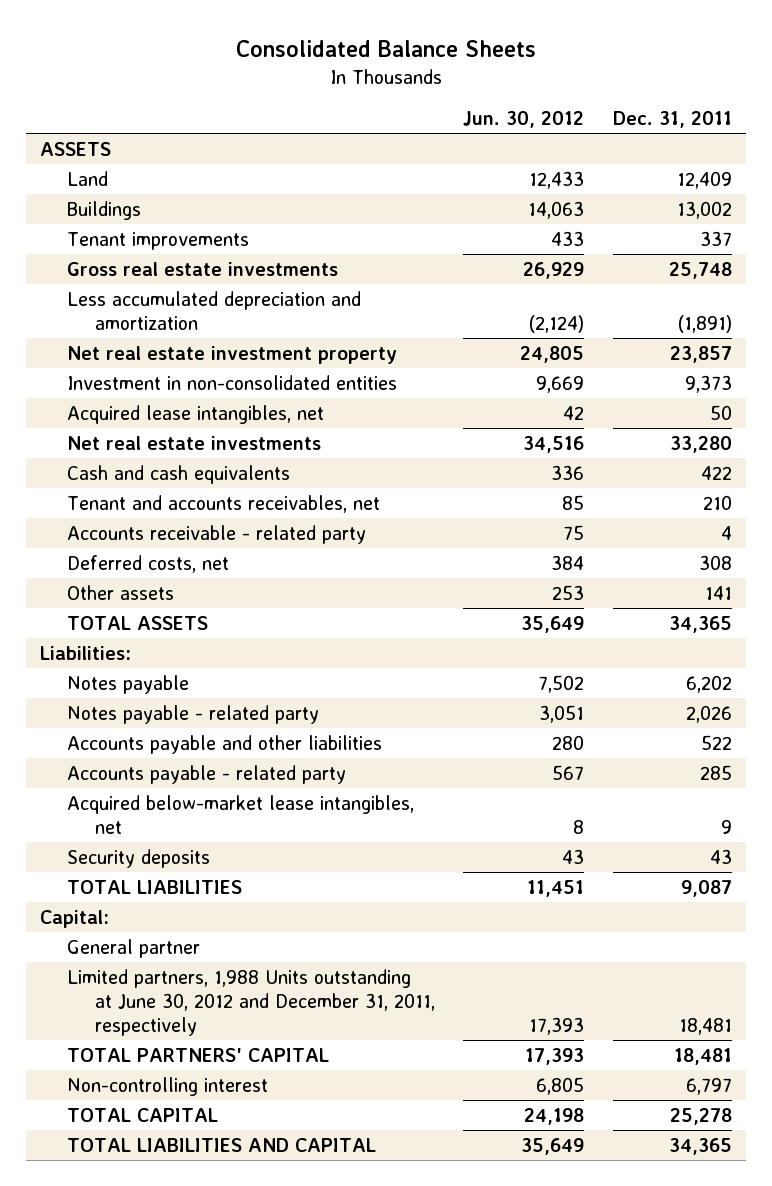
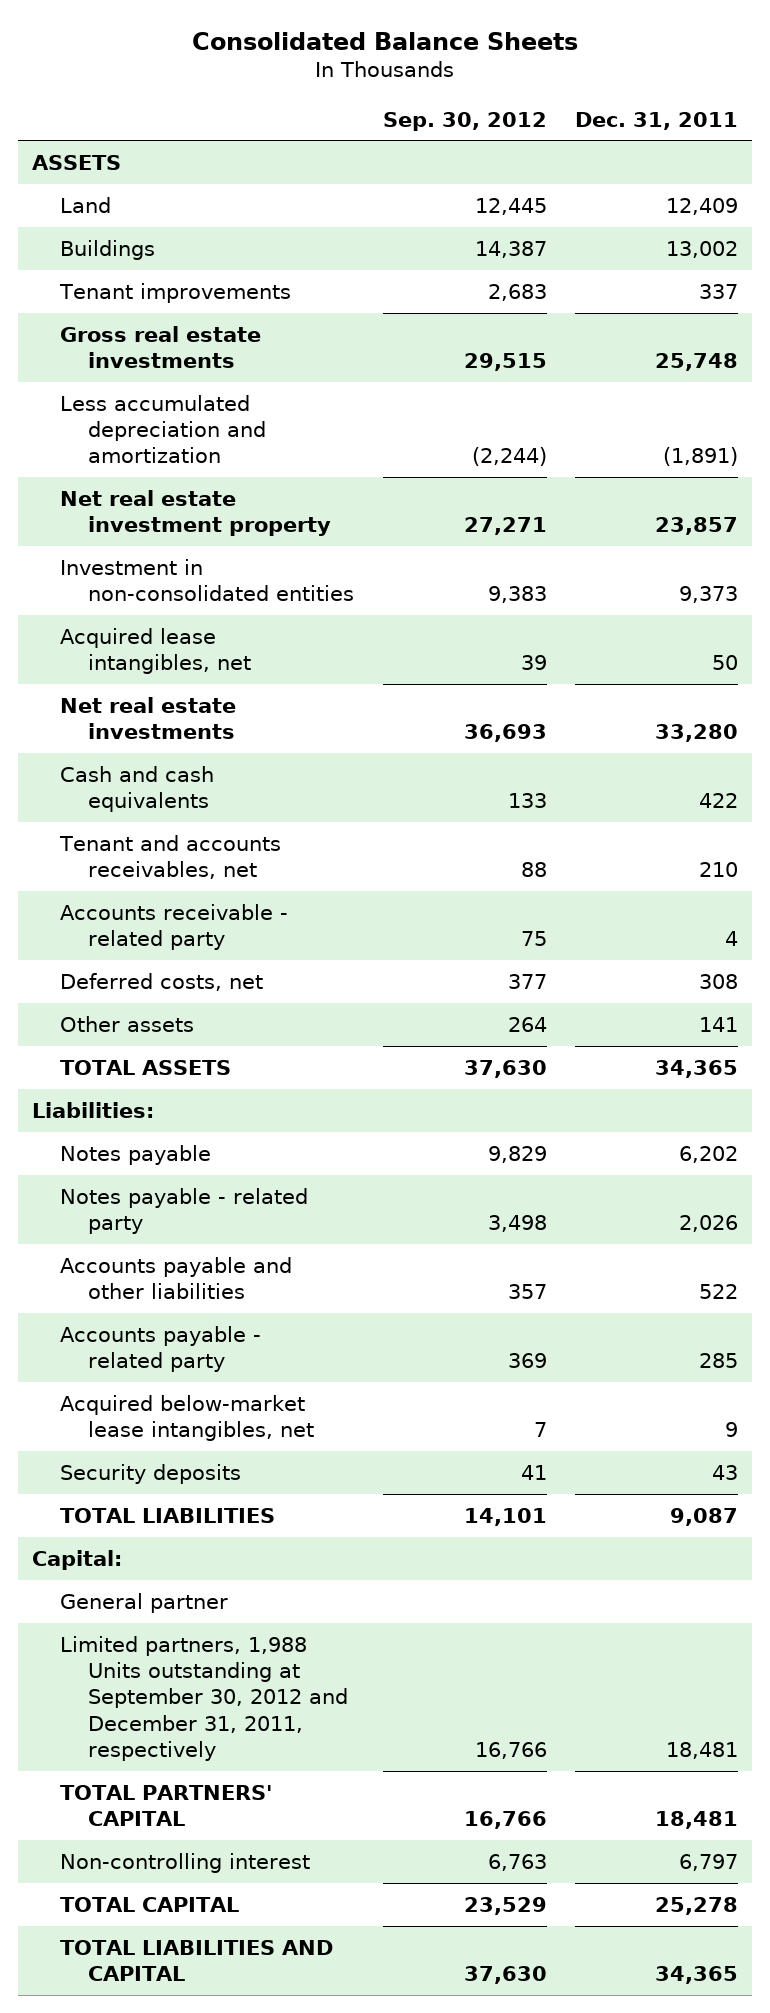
[463,111,585,129] Jun. 30, 2012 -> none
none -> [382,111,547,131] Sep. 30, 2012
[67,968,435,1036] Limited partners, 1,988 Units outstanding at June 30, 2012 and December 31, 2011, respectively -> [60,1635,349,1762] Limited partners, 1,988 Units outstanding at September 30, 2012 and December 31, 2011, respectively

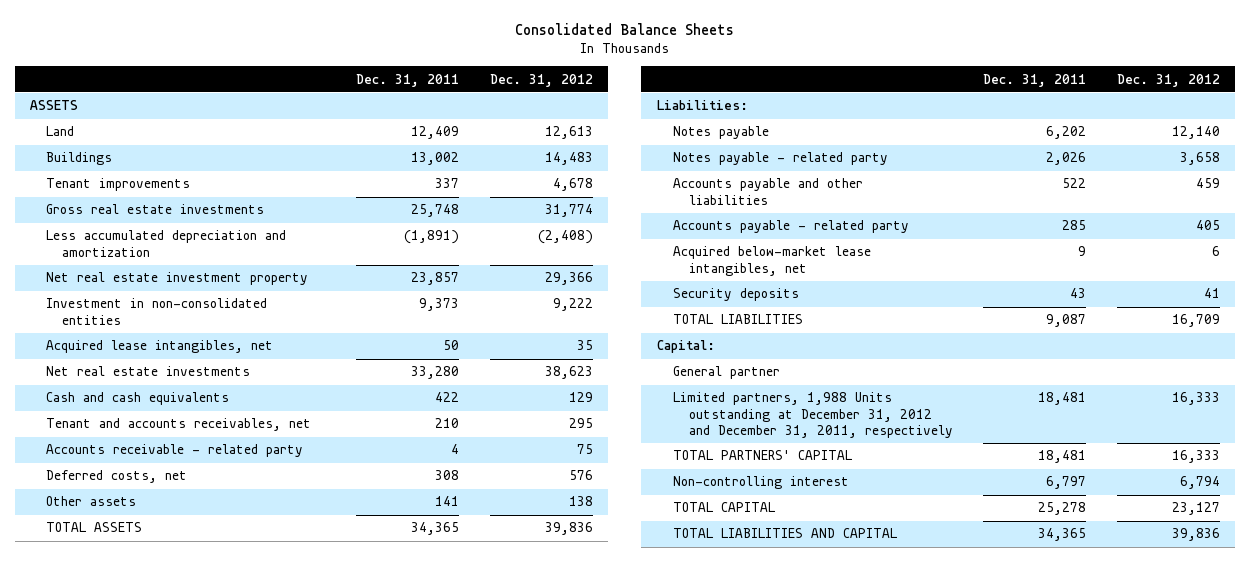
[382,111,547,131] Sep. 30, 2012 -> none
none -> [489,73,593,87] Dec. 31, 2012
[60,1635,349,1762] Limited partners, 1,988 Units outstanding at September 30, 2012 and December 31, 2011, respectively -> [672,392,953,439] Limited partners, 1,988 Units outstanding at December 31, 2012 and December 31, 2011, respectively

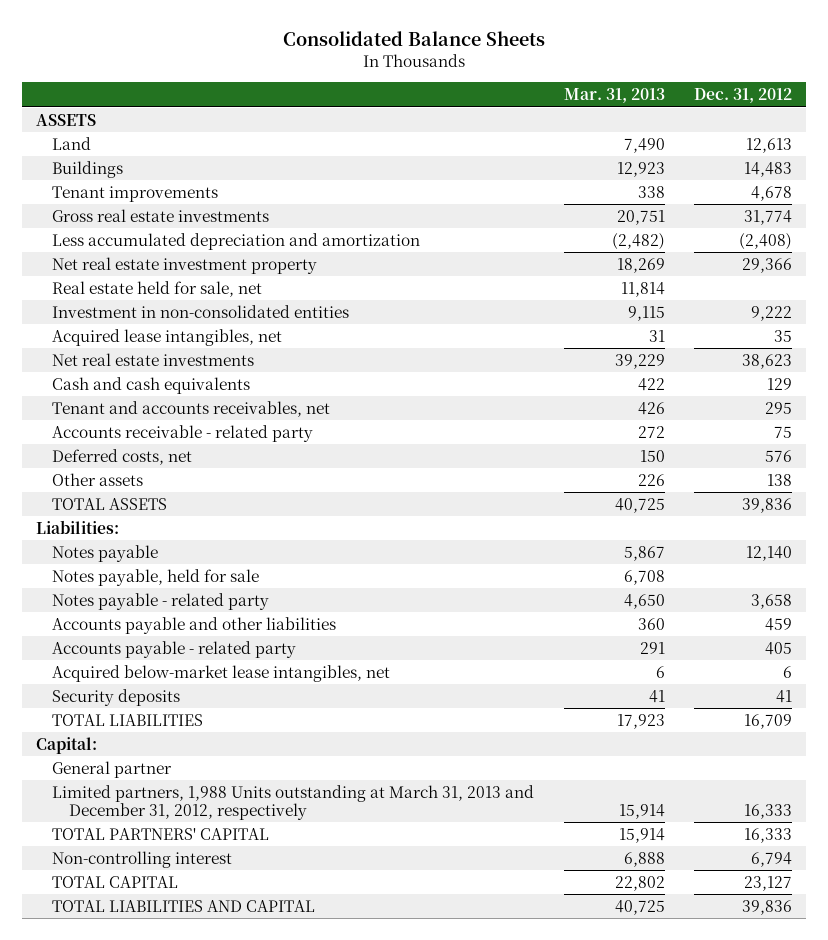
[356,73,460,87] Dec. 31, 2011 -> none
none -> [563,88,665,104] Mar. 31, 2013
none -> [52,280,263,297] Real estate held for sale, net
none -> [52,568,260,586] Notes payable, held for sale
[672,392,953,439] Limited partners, 1,988 Units outstanding at December 31, 2012 and December 31, 2011, respectively -> [52,784,535,820] Limited partners, 1,988 Units outstanding at March 31, 2013 and December 31, 2012, respectively

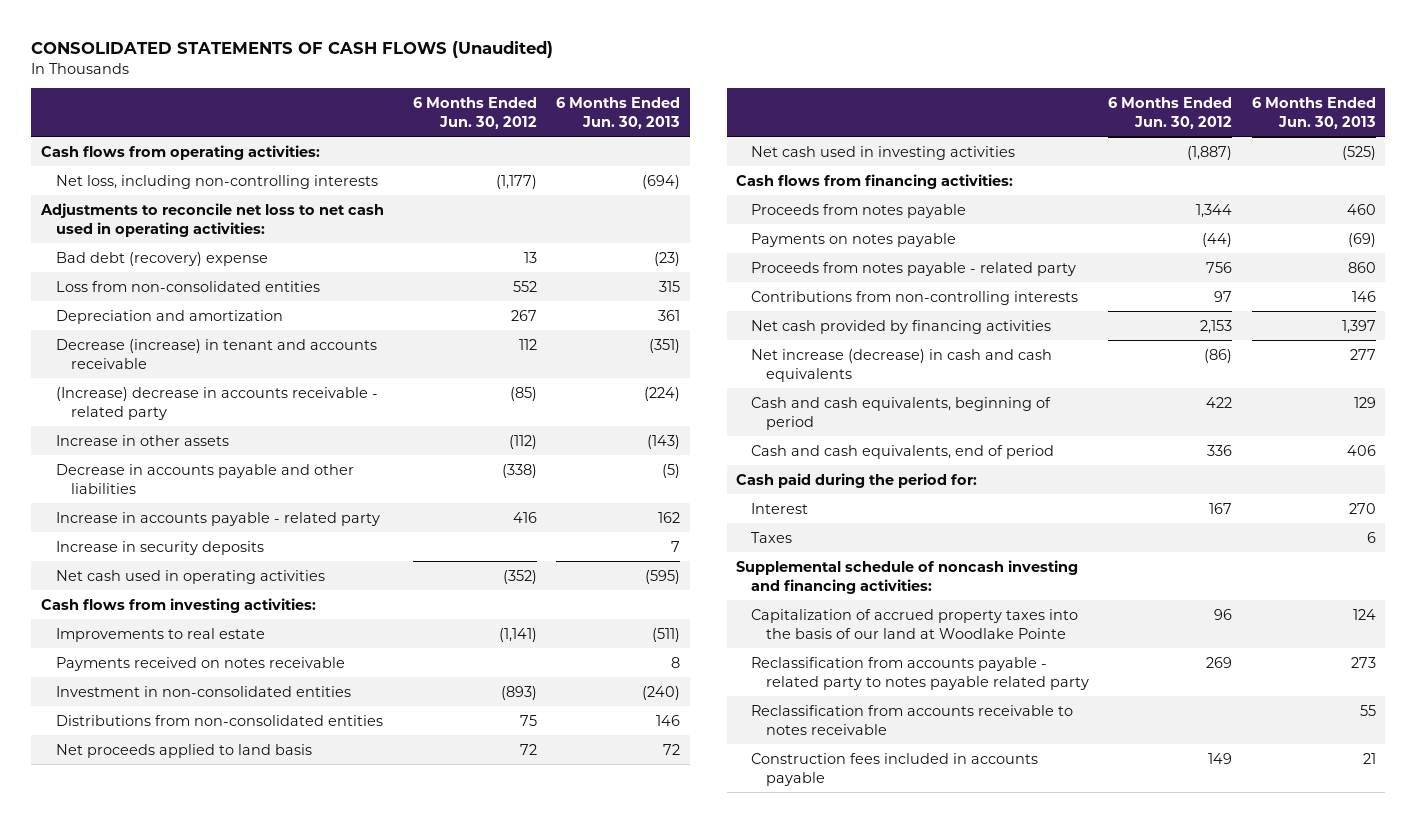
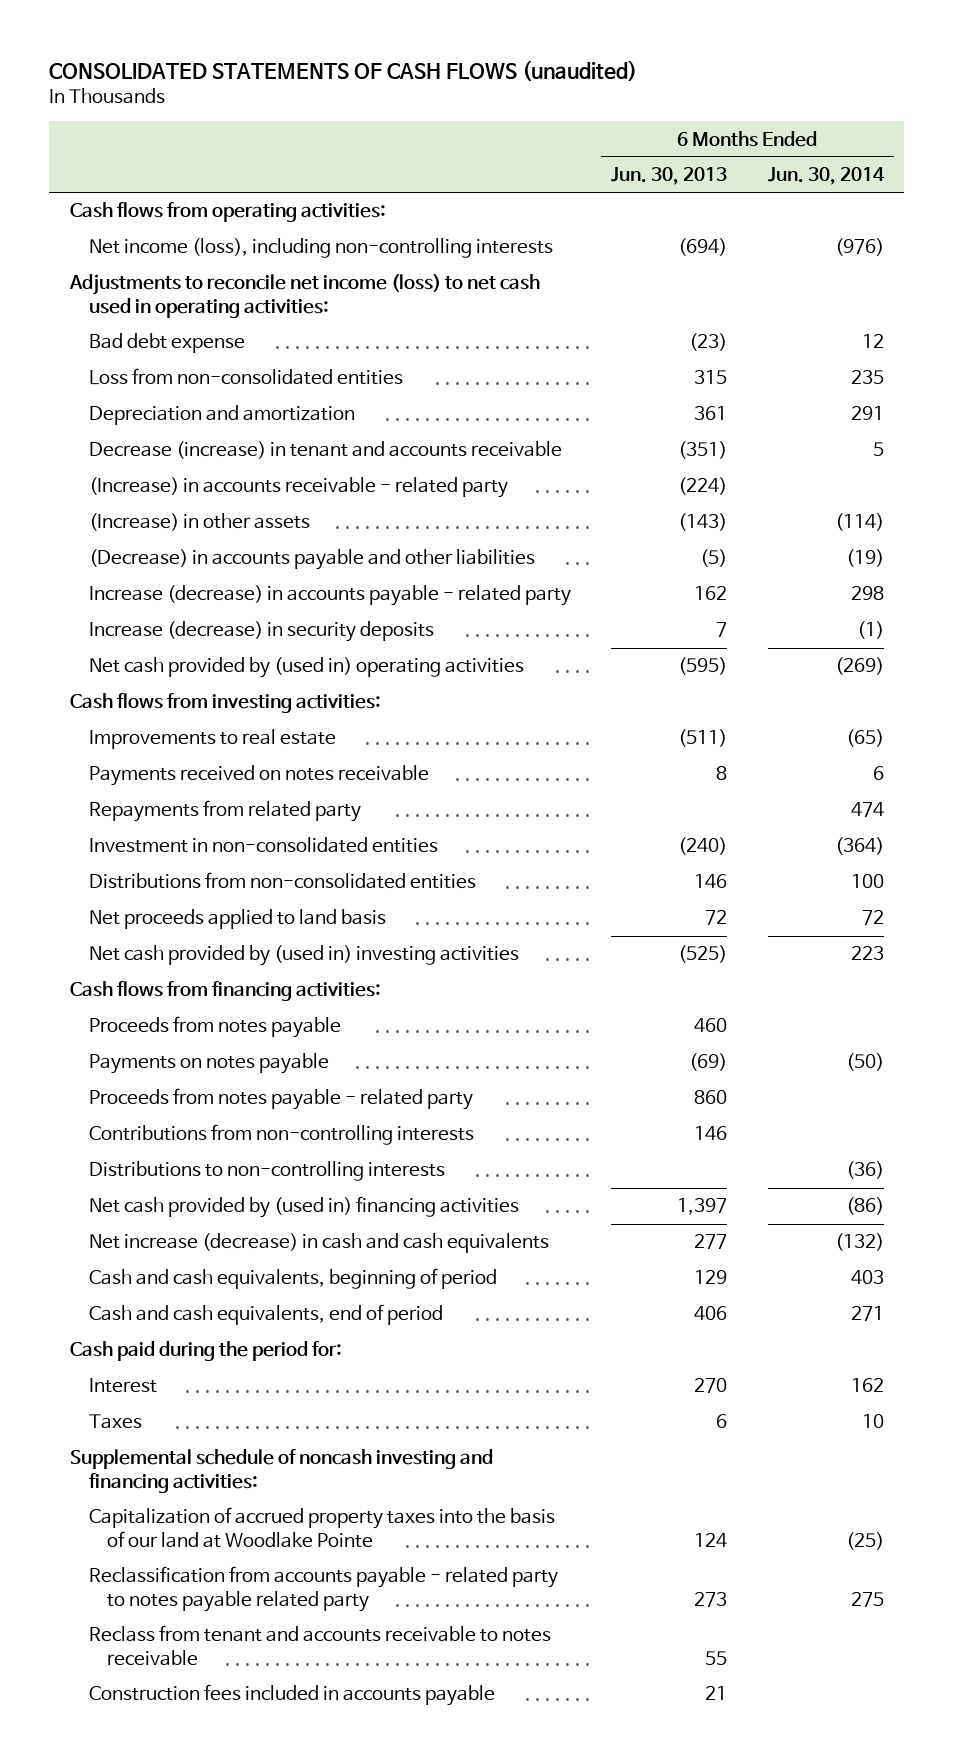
[31,40,554,58] CONSOLIDATED STATEMENTS OF CASH FLOWS (Unaudited) -> [49,59,638,81] CONSOLIDATED STATEMENTS OF CASH FLOWS (unaudited)
[413,96,538,129] 6 Months Ended Jun. 30, 2012 -> none
none -> [767,167,885,186] Jun. 30, 2014
[55,174,378,189] Net loss, including non-controlling interests -> [88,238,553,259] Net income (loss), including non-controlling interests
[39,202,384,237] Adjustments to reconcile net loss to net cash used in operating activities: -> [68,274,540,318] Adjustments to reconcile net income (loss) to net cash used in operating activities:
[55,251,268,266] Bad debt (recovery) expense -> [88,333,245,354] Bad debt expense
[55,386,378,420] (Increase) decrease in accounts receivable - related party -> [88,477,508,499] (Increase) in accounts receivable - related party
[55,434,229,446] Increase in other assets -> [88,513,310,532] (Increase) in other assets
[55,463,354,494] Decrease in accounts payable and other liabilities -> [88,549,535,571] (Decrease) in accounts payable and other liabilities
[55,511,380,526] Increase in accounts payable - related party -> [88,585,571,607] Increase (decrease) in accounts payable - related party
[55,540,264,555] Increase in security deposits -> [88,621,434,643] Increase (decrease) in security deposits
[55,569,325,584] Net cash used in operating activities -> [88,657,524,679] Net cash provided by (used in) operating activities
none -> [88,800,361,823] Repayments from related party
[751,145,1016,160] Net cash used in investing activities -> [88,945,519,967] Net cash provided by (used in) investing activities
none -> [88,1161,445,1182] Distributions to non-controlling interests
[751,319,1052,334] Net cash provided by financing activities -> [88,1196,519,1219] Net cash provided by (used in) financing activities
[751,704,1074,735] Reclassification from accounts receivable to notes receivable -> [88,1625,551,1666] Reclass from tenant and accounts receivable to notes receivable

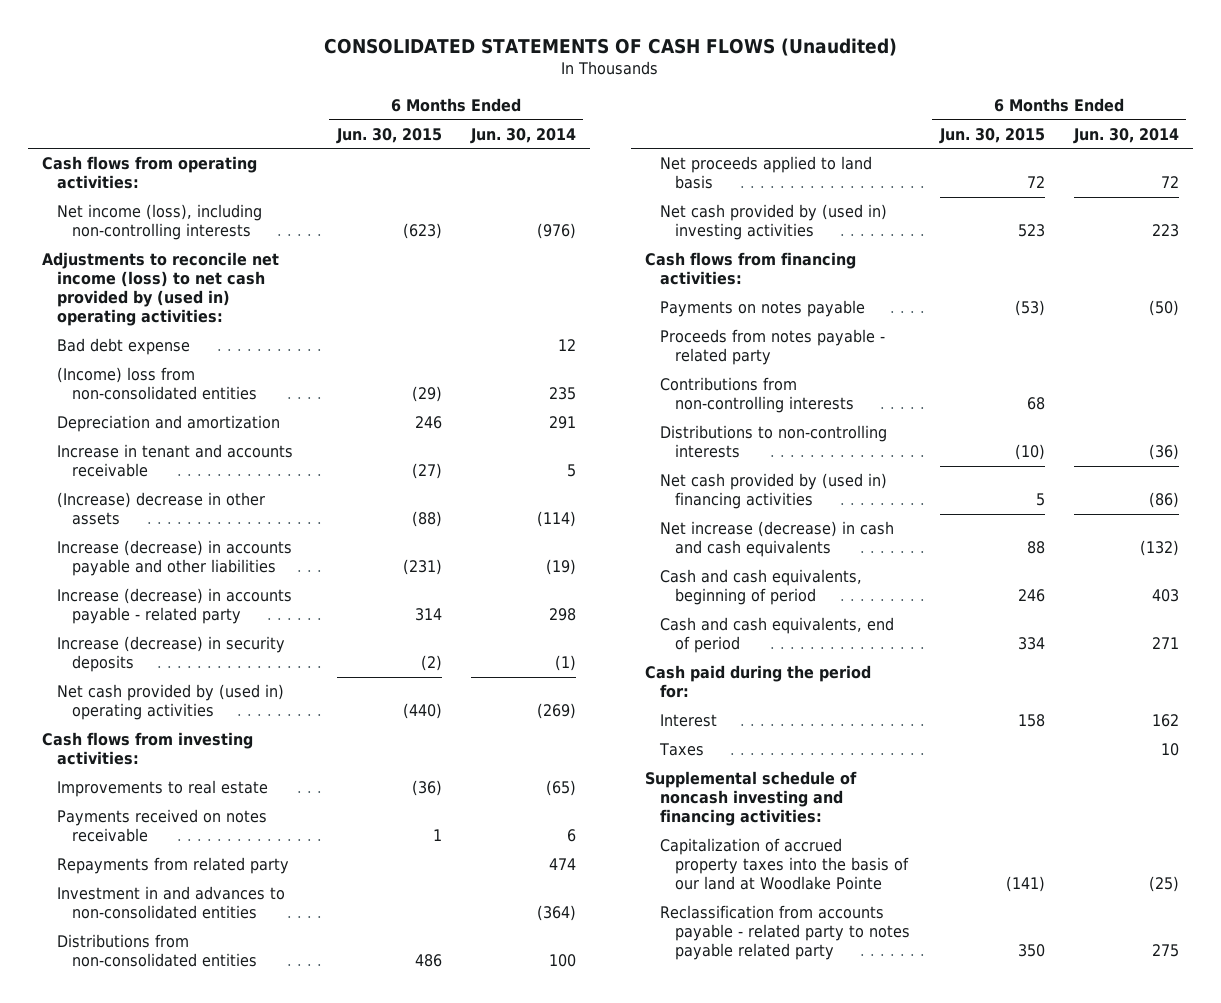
[49,59,638,81] CONSOLIDATED STATEMENTS OF CASH FLOWS (unaudited) -> [324,37,898,56] CONSOLIDATED STATEMENTS OF CASH FLOWS (Unaudited)
[610,167,727,186] Jun. 30, 2013 -> none
none -> [335,127,442,144] Jun. 30, 2015
[68,274,540,318] Adjustments to reconcile net income (loss) to net cash used in operating activities: -> [42,252,280,327] Adjustments to reconcile net income (loss) to net cash provided by (used in) operating activities:
[88,368,403,386] Loss from non-consolidated entities -> [57,367,258,401] (Income) loss from non-consolidated entities
[88,477,508,499] (Increase) in accounts receivable - related party -> none
[88,441,562,460] Decrease (increase) in tenant and accounts receivable -> [57,444,294,478] Increase in tenant and accounts receivable
[88,513,310,532] (Increase) in other assets -> [57,492,266,526] (Increase) decrease in other assets
[88,549,535,571] (Decrease) in accounts payable and other liabilities -> [57,540,293,577] Increase (decrease) in accounts payable and other liabilities
[88,837,438,854] Investment in non-consolidated entities -> [57,886,286,920] Investment in and advances to non-consolidated entities
[88,1016,341,1039] Proceeds from notes payable -> none
[88,1625,551,1666] Reclass from tenant and accounts receivable to notes receivable -> none
[88,1684,495,1707] Construction fees included in accounts payable -> none

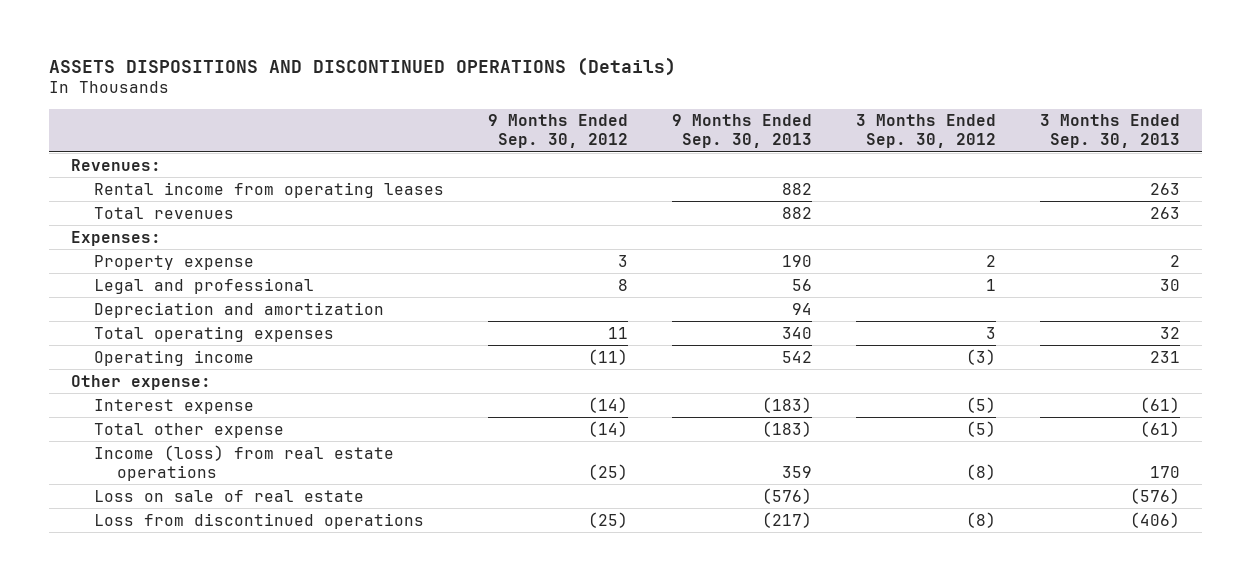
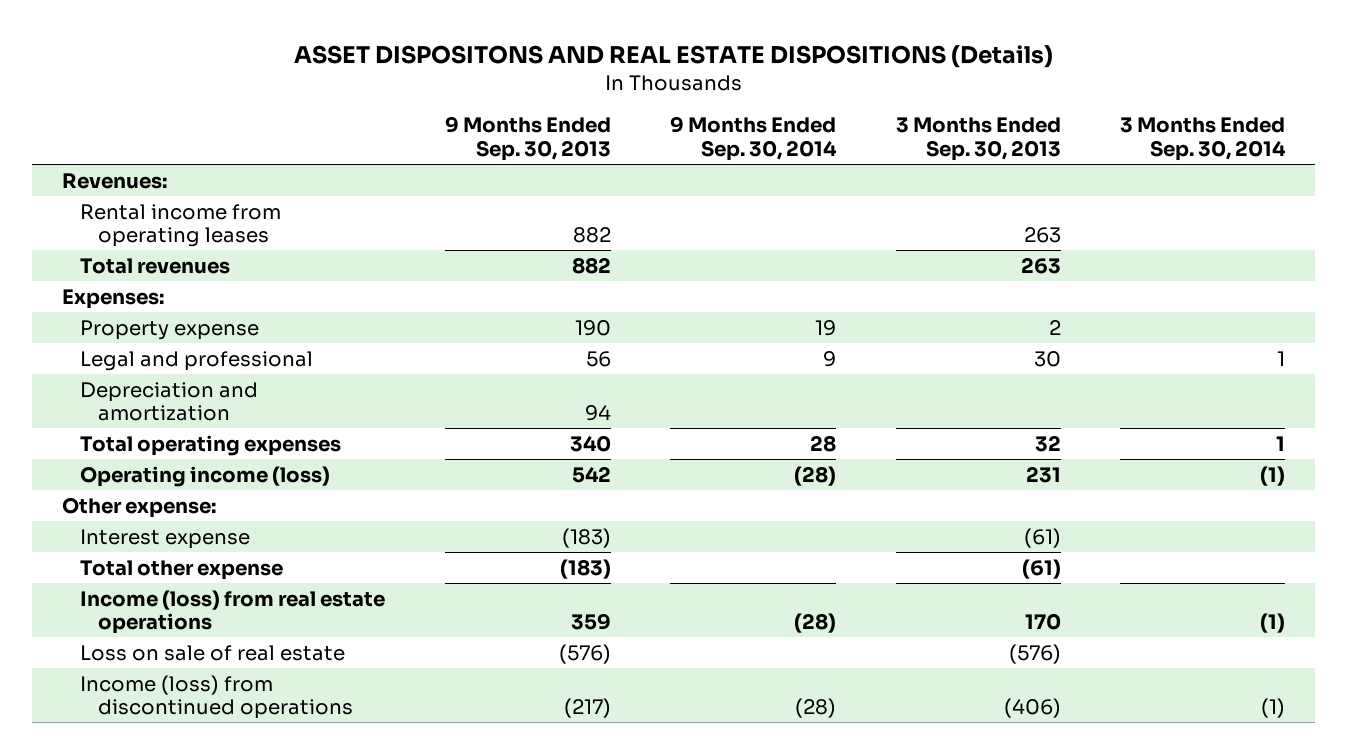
[48,56,676,76] ASSETS DISPOSITIONS AND DISCONTINUED OPERATIONS (Details) -> [293,45,1053,69] ASSET DISPOSITONS AND REAL ESTATE DISPOSITIONS (Details)
[487,114,628,149] 9 Months Ended Sep. 30, 2012 -> none
[856,114,997,149] 3 Months Ended Sep. 30, 2012 -> none
none -> [670,116,838,162] 9 Months Ended Sep. 30, 2014
none -> [1120,117,1287,162] 3 Months Ended Sep. 30, 2014
[93,349,254,366] Operating income -> [80,465,331,487] Operating income (loss)
[93,512,424,529] Loss from discontinued operations -> [80,674,354,720] Income (loss) from discontinued operations

